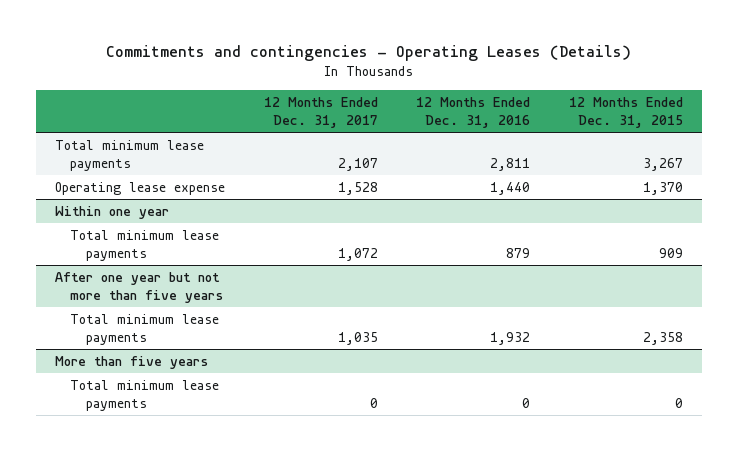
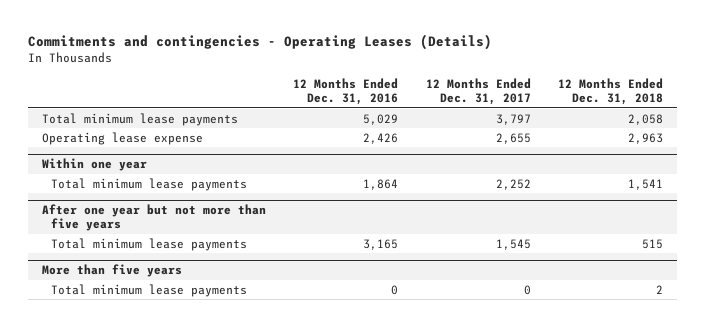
[568,97,683,129] 12 Months Ended Dec. 31, 2015 -> none
none -> [558,78,664,106] 12 Months Ended Dec. 31, 2018
[337,157,378,171] 2,107 -> [495,113,531,125] 3,797
[490,157,531,171] 2,811 -> [363,113,399,125] 5,029
[337,182,378,196] 1,528 -> [495,132,531,144] 2,655
[490,182,531,196] 1,440 -> [363,132,399,144] 2,426
[337,247,378,261] 1,072 -> [495,178,531,190] 2,252
[506,247,531,258] 879 -> [363,178,399,190] 1,864
[337,331,378,345] 1,035 -> [495,238,531,250] 1,545
[490,331,531,345] 1,932 -> [363,238,399,250] 3,165

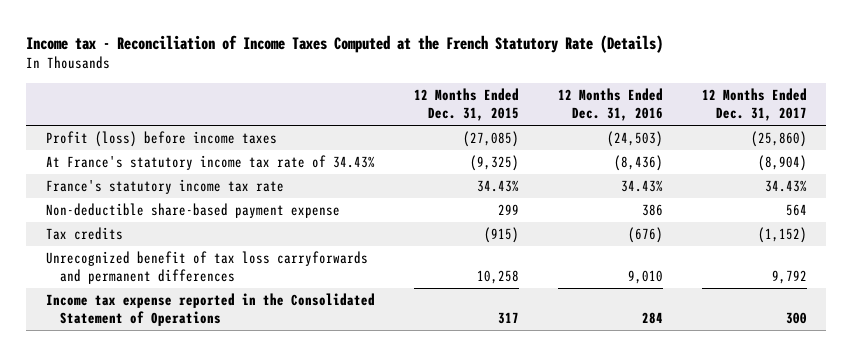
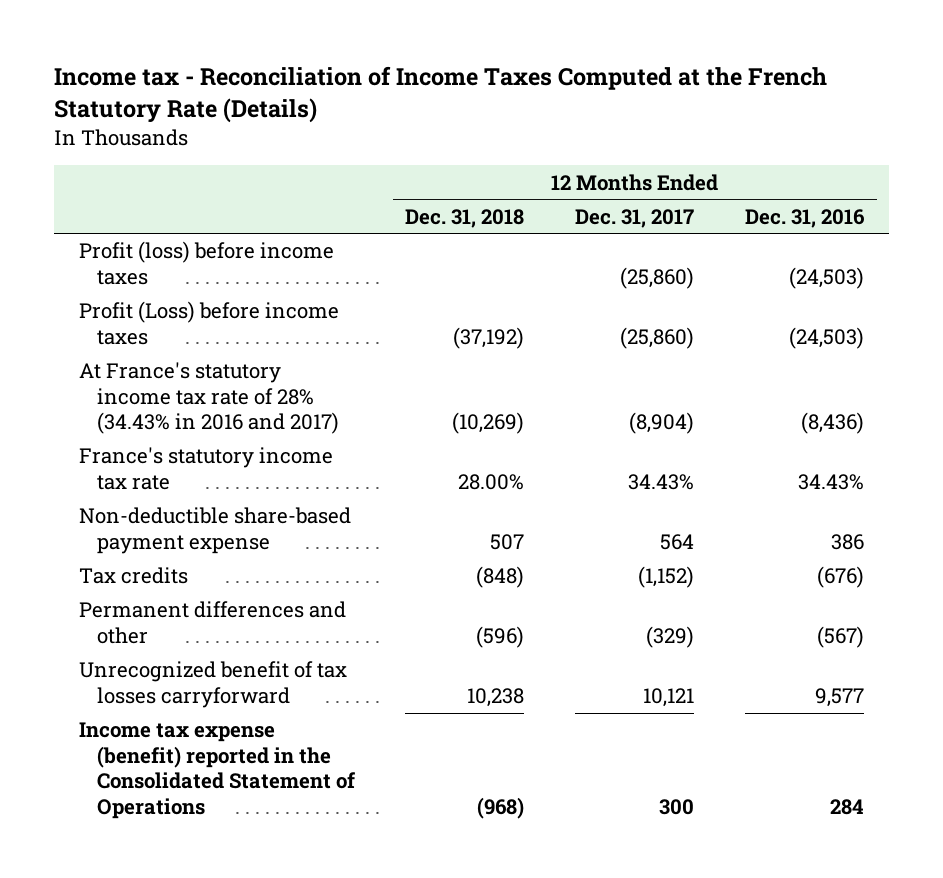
[413,88,519,122] 12 Months Ended Dec. 31, 2015 -> none
none -> [405,208,525,228] Dec. 31, 2018
none -> [79,301,340,345] Profit (Loss) before income taxes
[45,155,375,171] At France's statutory income tax rate of 34.43% -> [79,362,339,435] At France's statutory income tax rate of 28% (34.43% in 2016 and 2017)
none -> [79,601,347,644] Permanent differences and other
[45,251,368,285] Unrecognized benefit of tax loss carryforwards and permanent differences -> [79,661,348,708] Unrecognized benefit of tax losses carryforward
[627,270,663,285] 9,010 -> [814,687,864,707] 9,577
[771,270,807,285] 9,792 -> [643,687,695,707] 10,121
[45,293,375,327] Income tax expense reported in the Consolidated Statement of Operations -> [79,722,356,819] Income tax expense (benefit) reported in the Consolidated Statement of Operations

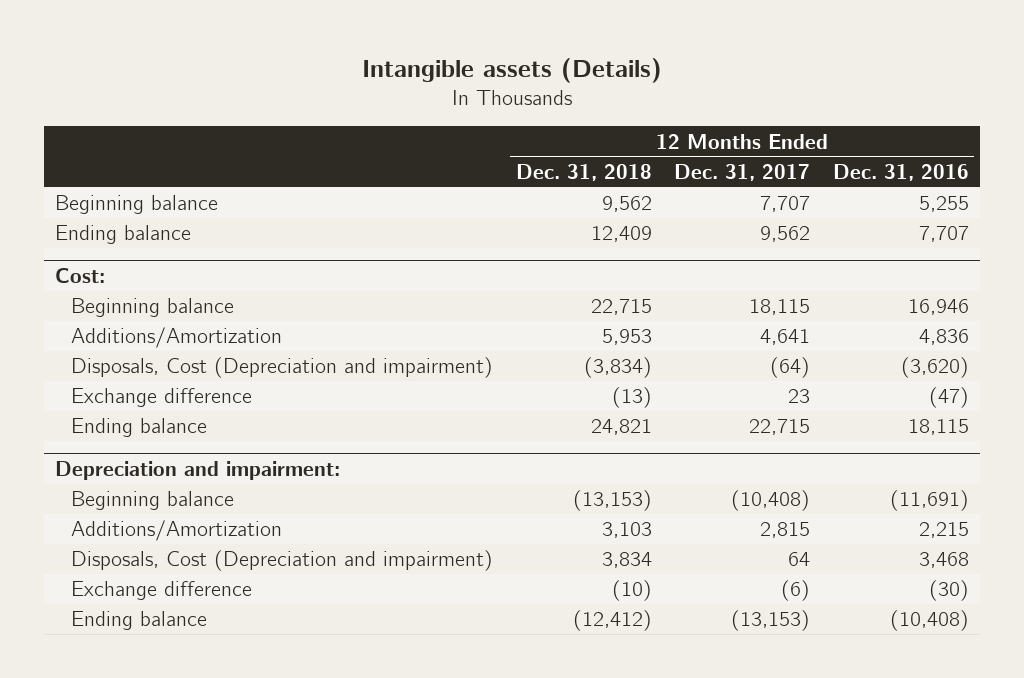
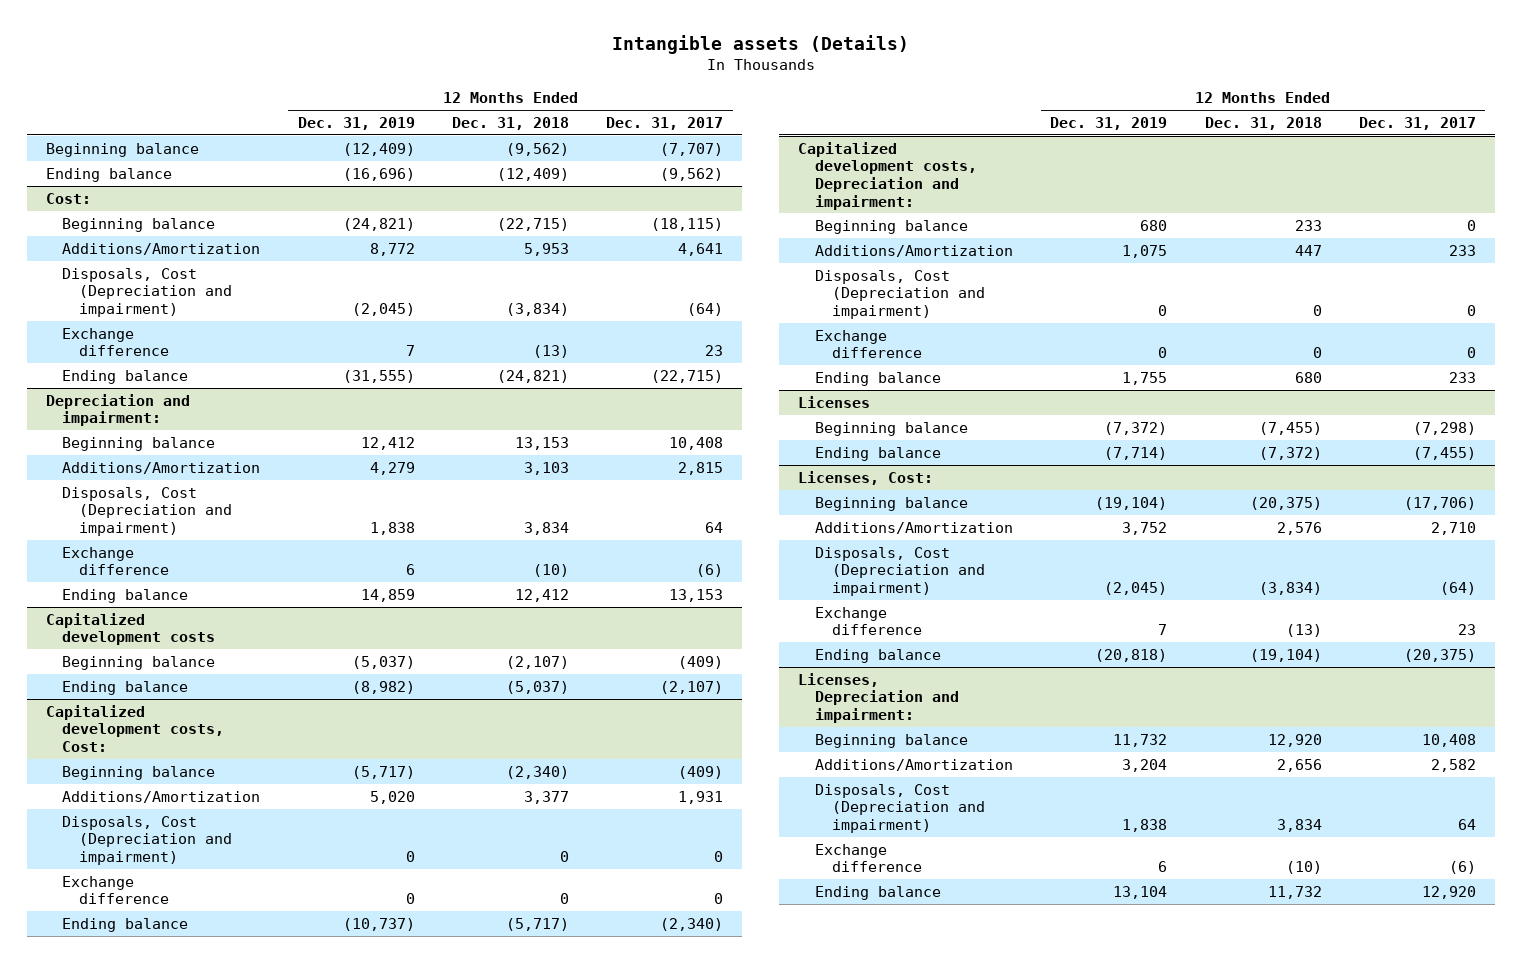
[832,164,969,182] Dec. 31, 2016 -> none
none -> [297,116,415,130] Dec. 31, 2019
[601,196,652,213] 9,562 -> [506,142,570,156] (9,562)
[760,196,811,213] 7,707 -> [660,142,724,156] (7,707)
[590,226,652,243] 12,409 -> [497,167,570,181] (12,409)
[760,226,811,243] 9,562 -> [660,167,724,181] (9,562)
[590,299,652,316] 22,715 -> [497,217,570,231] (22,715)
[749,299,811,316] 18,115 -> [651,217,724,231] (18,115)
[590,419,652,436] 24,821 -> [497,369,570,383] (24,821)
[749,419,811,436] 22,715 -> [651,369,724,383] (22,715)
[572,490,652,512] (13,153) -> [515,436,570,450] 13,153
[731,490,811,512] (10,408) -> [669,436,724,450] 10,408
[572,610,652,632] (12,412) -> [515,588,570,602] 12,412
[731,610,811,632] (13,153) -> [669,588,724,602] 13,153
none -> [45,612,216,646] Capitalized development costs
none -> [62,655,216,670] Beginning balance
none -> [62,680,189,695] Ending balance
none -> [45,704,225,752] Capitalized development costs, Cost:
none -> [62,765,216,780] Beginning balance
none -> [62,790,261,803] Additions/Amortization
none -> [62,815,233,865] Disposals, Cost (Depreciation and impairment)
none -> [62,875,170,905] Exchange difference
none -> [62,917,189,932] Ending balance
none -> [798,141,978,210] Capitalized development costs, Depreciation and impairment:
none -> [815,219,969,234] Beginning balance
none -> [815,244,1014,257] Additions/Amortization
none -> [815,269,985,319] Disposals, Cost (Depreciation and impairment)
none -> [815,329,922,359] Exchange difference
none -> [815,371,942,386] Ending balance
none -> [798,395,871,408] Licenses
none -> [815,421,969,436] Beginning balance
none -> [815,446,942,461] Ending balance
none -> [798,470,934,485] Licenses, Cost:
none -> [815,496,969,511] Beginning balance
none -> [815,521,1014,534] Additions/Amortization
none -> [815,546,985,596] Disposals, Cost (Depreciation and impairment)
none -> [815,606,922,636] Exchange difference
none -> [815,648,942,663] Ending balance
none -> [798,672,960,723] Licenses, Depreciation and impairment:
none -> [815,733,969,748] Beginning balance
none -> [815,758,1014,771] Additions/Amortization
none -> [815,783,985,833] Disposals, Cost (Depreciation and impairment)
none -> [815,843,922,873] Exchange difference
none -> [815,885,942,900] Ending balance

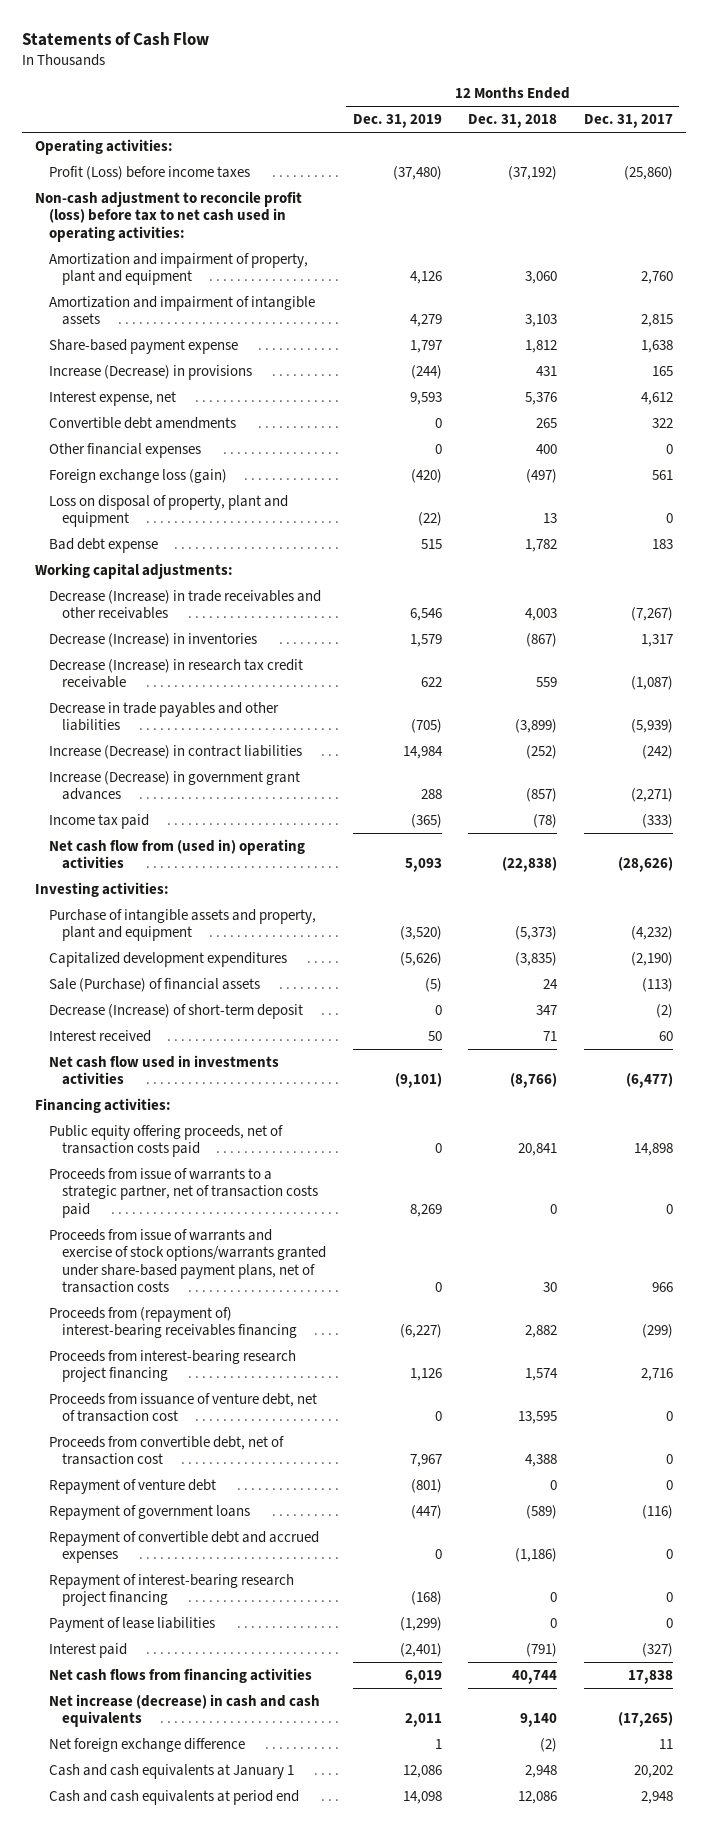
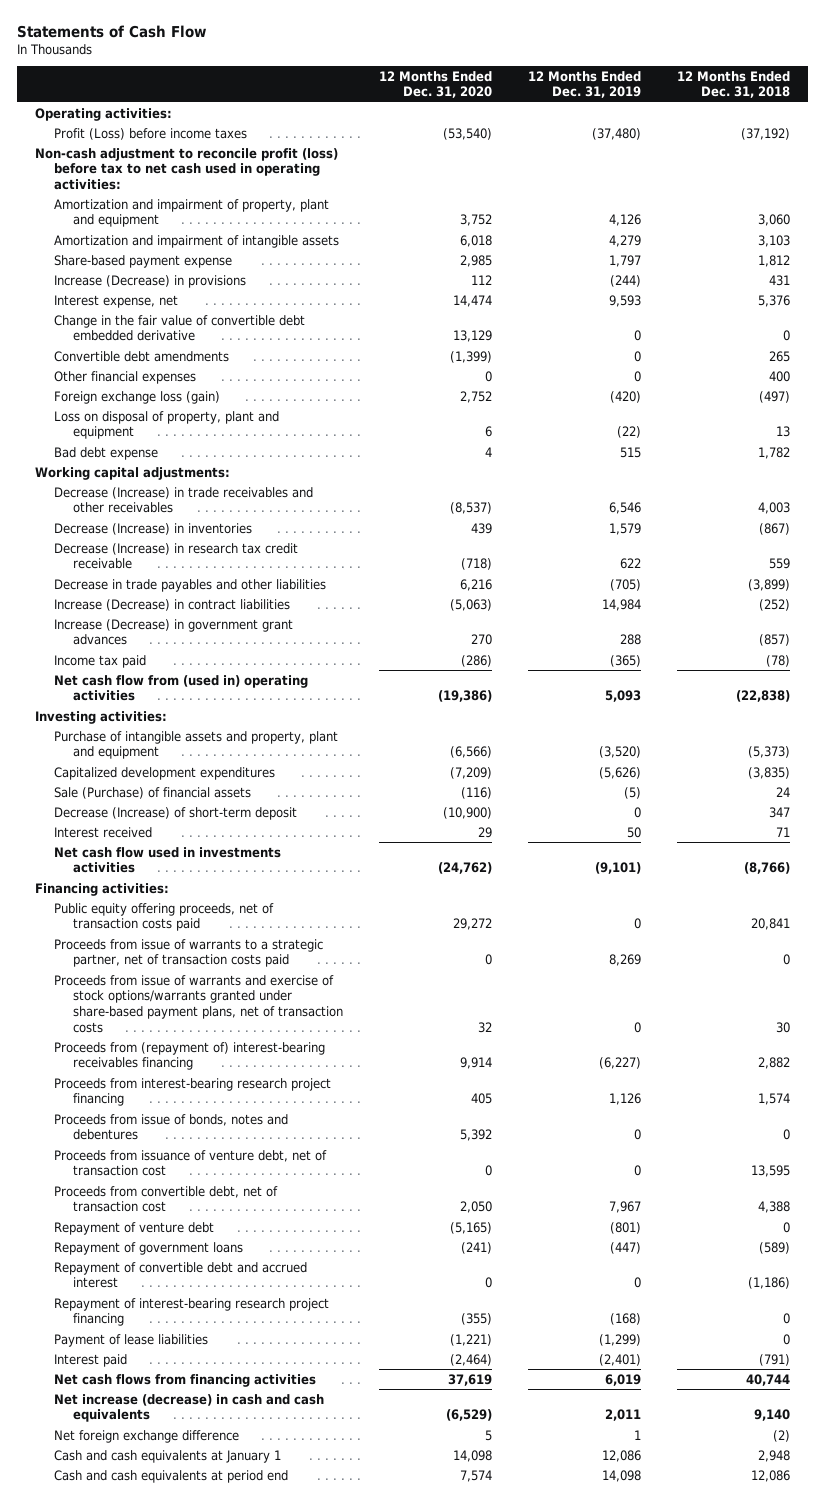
[583,114,673,129] Dec. 31, 2017 -> none
none -> [379,70,493,99] 12 Months Ended Dec. 31, 2020
none -> [54,314,306,342] Change in the fair value of convertible debt embedded derivative
none -> [54,1113,289,1141] Proceeds from issue of bonds, notes and debentures
[48,1530,319,1564] Repayment of convertible debt and accrued expenses -> [54,1261,308,1289] Repayment of convertible debt and accrued interest

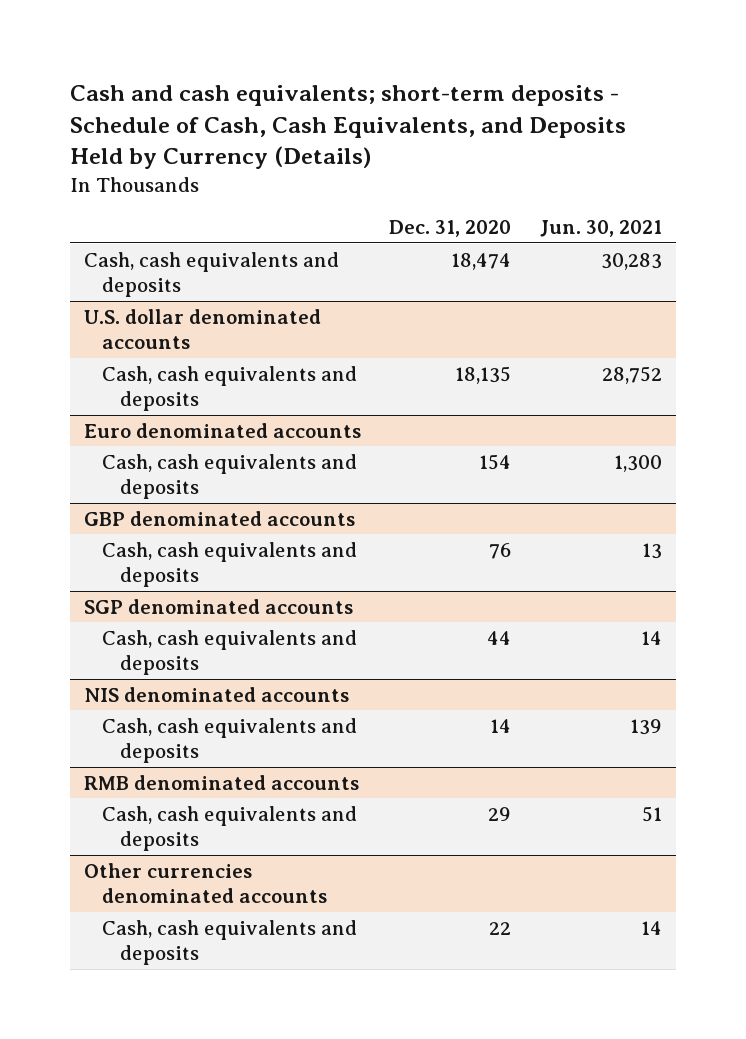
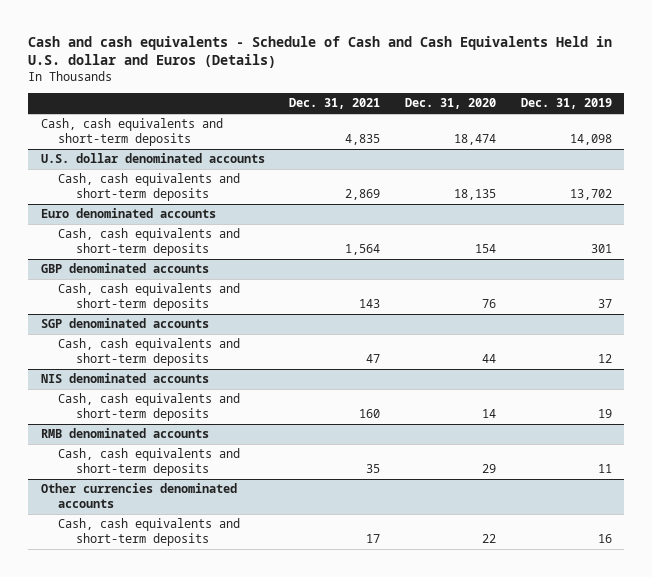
[69,85,626,170] Cash and cash equivalents; short-term deposits - Schedule of Cash, Cash Equivalents, and Deposits Held by Currency (Details) -> [28,35,613,69] Cash and cash equivalents - Schedule of Cash and Cash Equivalents Held in U.S. dollar and Euros (Details)
[540,220,663,238] Jun. 30, 2021 -> none
none -> [289,98,381,110] Dec. 31, 2021
none -> [520,98,612,110] Dec. 31, 2019
[83,251,339,298] Cash, cash equivalents and deposits -> [40,118,223,146] Cash, cash equivalents and short-term deposits
[101,365,357,412] Cash, cash equivalents and deposits -> [58,173,241,201] Cash, cash equivalents and short-term deposits
[101,453,357,500] Cash, cash equivalents and deposits -> [58,228,241,256] Cash, cash equivalents and short-term deposits
[101,541,357,588] Cash, cash equivalents and deposits -> [58,283,241,311] Cash, cash equivalents and short-term deposits
[101,629,357,676] Cash, cash equivalents and deposits -> [58,338,241,366] Cash, cash equivalents and short-term deposits
[101,717,357,764] Cash, cash equivalents and deposits -> [58,393,241,421] Cash, cash equivalents and short-term deposits
[101,805,357,852] Cash, cash equivalents and deposits -> [58,448,241,476] Cash, cash equivalents and short-term deposits
[101,919,357,966] Cash, cash equivalents and deposits -> [58,518,241,546] Cash, cash equivalents and short-term deposits

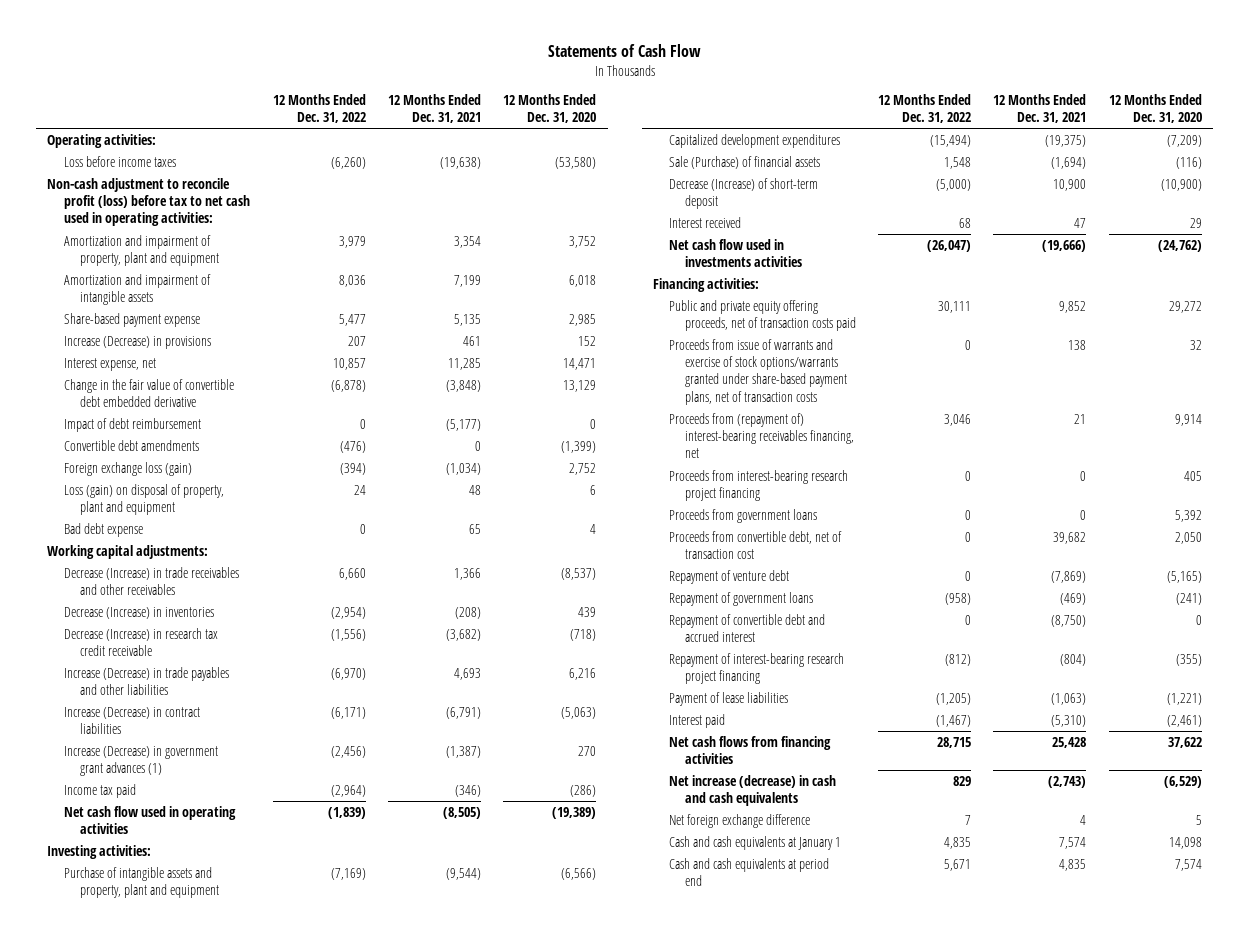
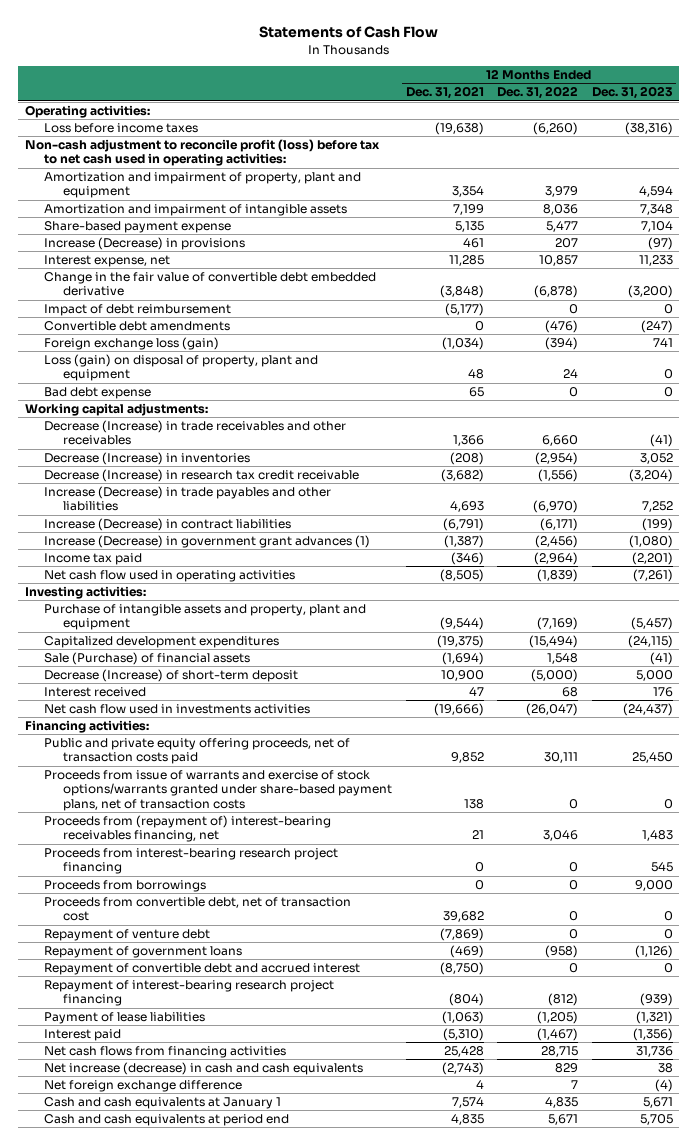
[503,94,597,124] 12 Months Ended Dec. 31, 2020 -> none
none -> [591,86,673,100] Dec. 31, 2023
[668,508,817,523] Proceeds from government loans -> none
none -> [44,880,207,893] Proceeds from borrowings

